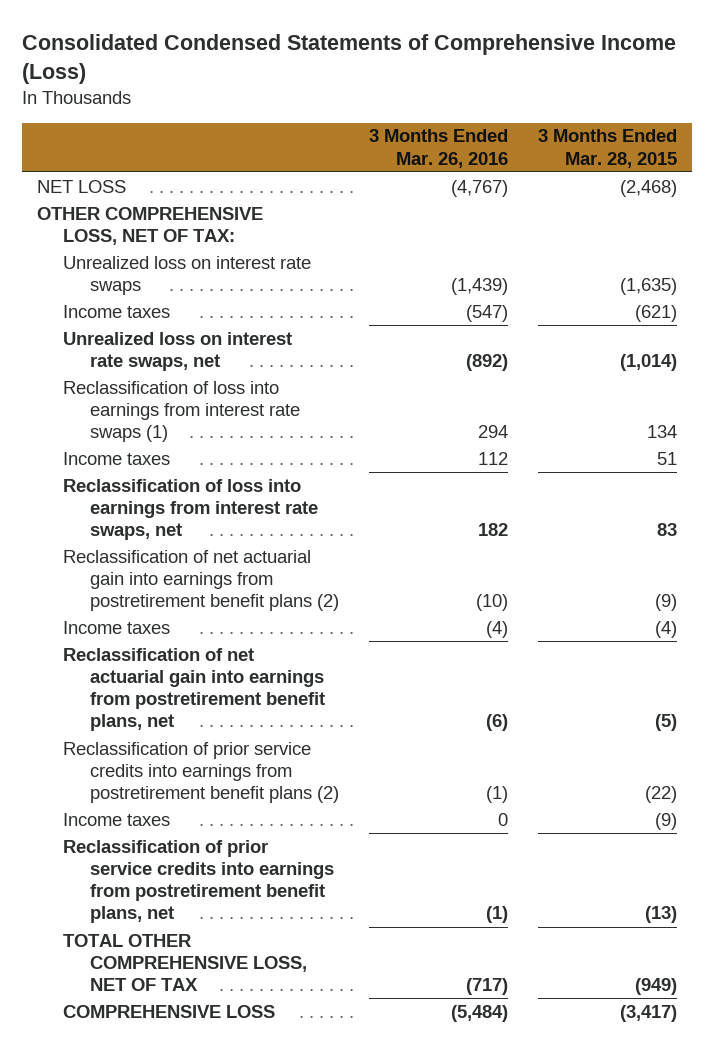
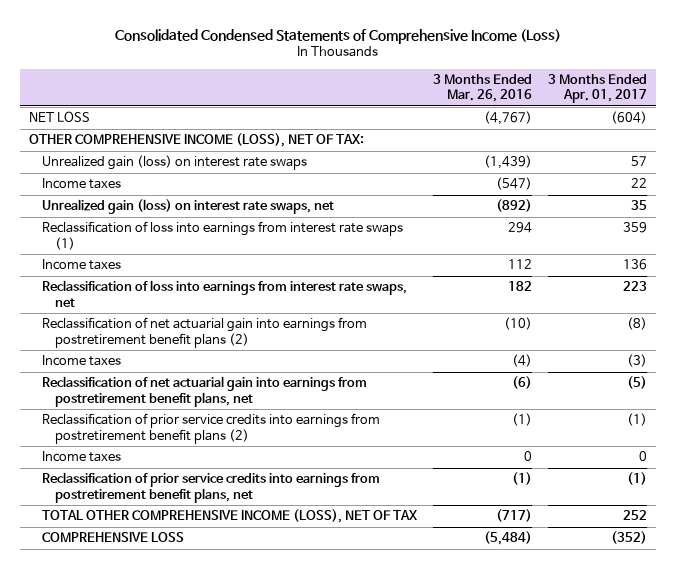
[538,129,678,168] 3 Months Ended Mar. 28, 2015 -> none
none -> [548,73,648,104] 3 Months Ended Apr. 01, 2017
[36,206,263,246] OTHER COMPREHENSIVE LOSS, NET OF TAX: -> [28,133,364,148] OTHER COMPREHENSIVE INCOME (LOSS), NET OF TAX:
[63,255,312,296] Unrealized loss on interest rate swaps -> [41,155,307,171] Unrealized gain (loss) on interest rate swaps
[63,331,293,372] Unrealized loss on interest rate swaps, net -> [41,199,334,215] Unrealized gain (loss) on interest rate swaps, net
[63,933,307,992] TOTAL OTHER COMPREHENSIVE LOSS, NET OF TAX -> [41,509,418,524] TOTAL OTHER COMPREHENSIVE INCOME (LOSS), NET OF TAX

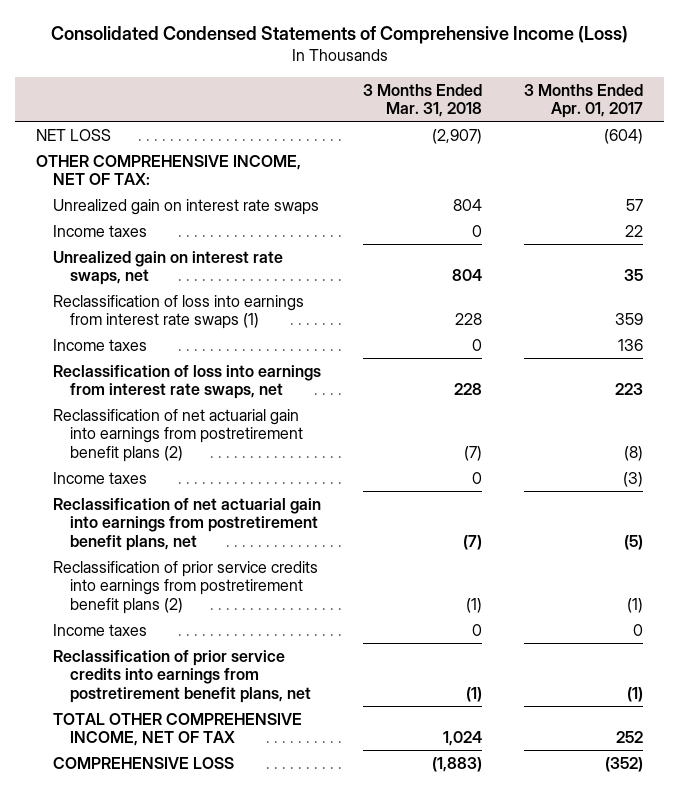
[433,73,533,103] 3 Months Ended Mar. 26, 2016 -> none
none -> [363,83,483,118] 3 Months Ended Mar. 31, 2018
[28,133,364,148] OTHER COMPREHENSIVE INCOME (LOSS), NET OF TAX: -> [36,154,302,186] OTHER COMPREHENSIVE INCOME, NET OF TAX:
[41,155,307,171] Unrealized gain (loss) on interest rate swaps -> [53,198,320,215] Unrealized gain on interest rate swaps
[41,199,334,215] Unrealized gain (loss) on interest rate swaps, net -> [53,250,284,286] Unrealized gain on interest rate swaps, net
[41,509,418,524] TOTAL OTHER COMPREHENSIVE INCOME (LOSS), NET OF TAX -> [53,712,303,747] TOTAL OTHER COMPREHENSIVE INCOME, NET OF TAX

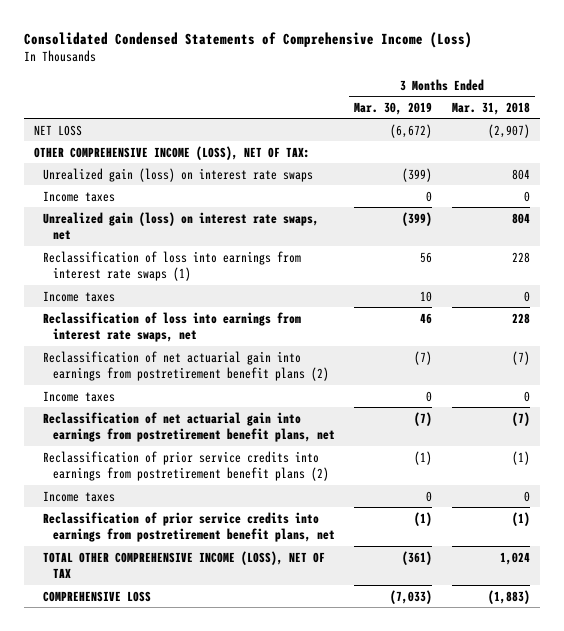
[524,83,644,119] 3 Months Ended Apr. 01, 2017 -> none
none -> [354,101,433,115] Mar. 30, 2019
[36,154,302,186] OTHER COMPREHENSIVE INCOME, NET OF TAX: -> [33,145,310,160] OTHER COMPREHENSIVE INCOME (LOSS), NET OF TAX:
[53,198,320,215] Unrealized gain on interest rate swaps -> [43,167,314,182] Unrealized gain (loss) on interest rate swaps
[53,250,284,286] Unrealized gain on interest rate swaps, net -> [43,211,320,240] Unrealized gain (loss) on interest rate swaps, net
[53,712,303,747] TOTAL OTHER COMPREHENSIVE INCOME, NET OF TAX -> [43,550,326,578] TOTAL OTHER COMPREHENSIVE INCOME (LOSS), NET OF TAX

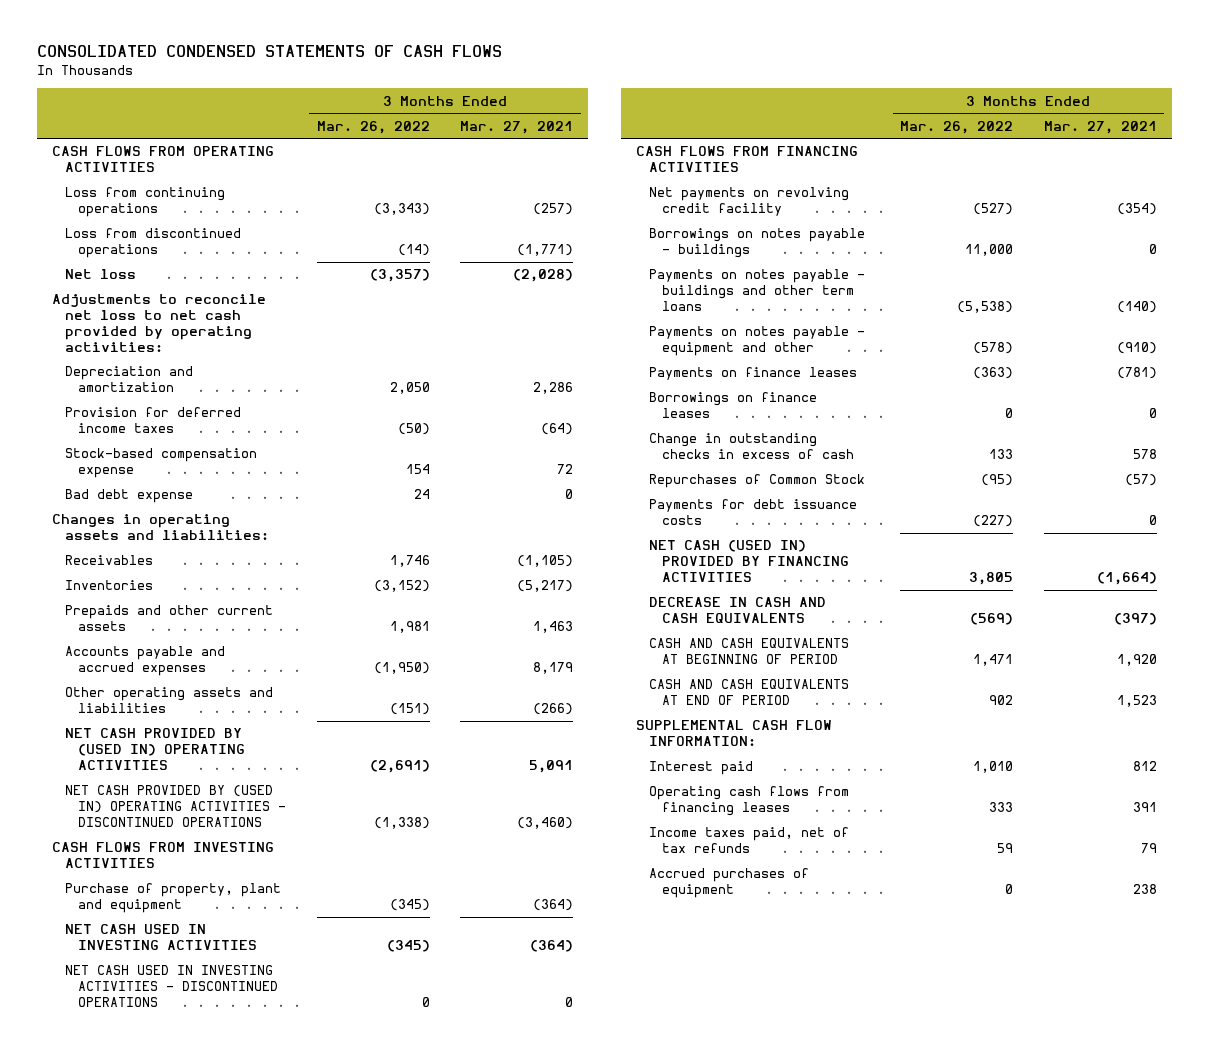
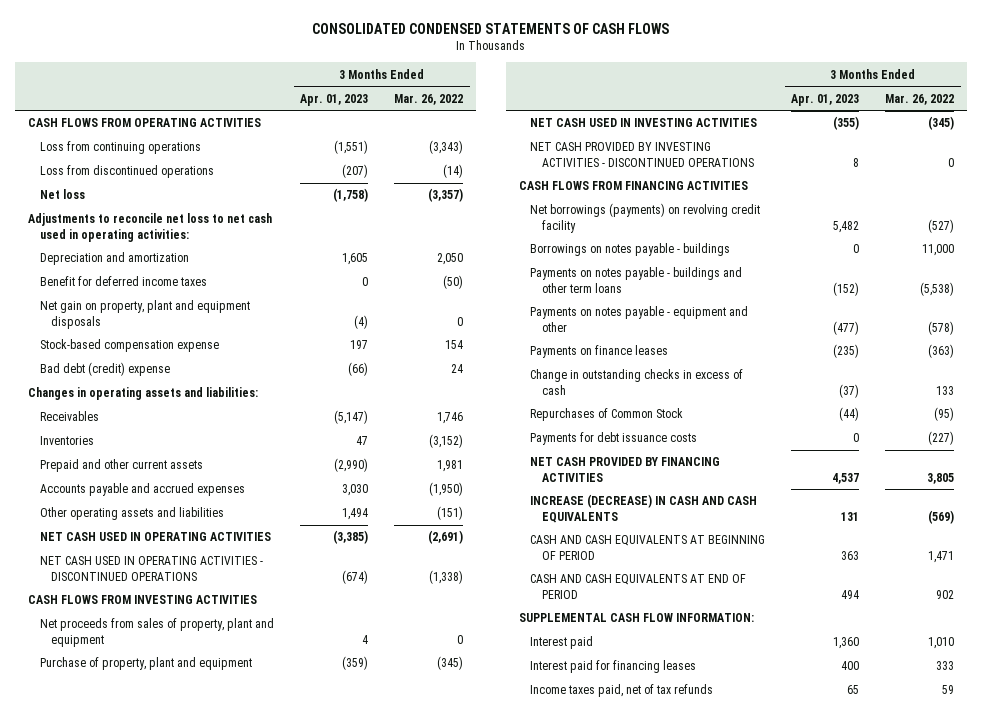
[460,120,574,134] Mar. 27, 2021 -> none
none -> [300,93,369,106] Apr. 01, 2023
[52,294,267,352] Adjustments to reconcile net loss to net cash provided by operating activities: -> [28,213,273,242] Adjustments to reconcile net loss to net cash used in operating activities:
[65,407,242,434] Provision for deferred income taxes -> [39,276,207,287] Benefit for deferred income taxes
none -> [39,300,250,329] Net gain on property, plant and equipment disposals
[65,489,194,504] Bad debt expense -> [39,362,170,377] Bad debt (credit) expense
[65,605,274,632] Prepaids and other current assets -> [39,459,203,473] Prepaid and other current assets
[65,728,246,771] NET CASH PROVIDED BY (USED IN) OPERATING ACTIVITIES -> [39,532,271,542] NET CASH USED IN OPERATING ACTIVITIES
[65,785,287,828] NET CASH PROVIDED BY (USED IN) OPERATING ACTIVITIES - DISCONTINUED OPERATIONS -> [39,556,263,581] NET CASH USED IN OPERATING ACTIVITIES - DISCONTINUED OPERATIONS
none -> [39,618,274,647] Net proceeds from sales of property, plant and equipment
[65,965,279,1008] NET CASH USED IN INVESTING ACTIVITIES - DISCONTINUED OPERATIONS -> [530,142,754,167] NET CASH PROVIDED BY INVESTING ACTIVITIES - DISCONTINUED OPERATIONS
[648,187,849,217] Net payments on revolving credit facility -> [530,203,761,233] Net borrowings (payments) on revolving credit facility
[648,392,817,419] Borrowings on finance leases -> none
[648,540,849,583] NET CASH (USED IN) PROVIDED BY FINANCING ACTIVITIES -> [530,457,721,482] NET CASH PROVIDED BY FINANCING ACTIVITIES
[648,597,826,624] DECREASE IN CASH AND CASH EQUIVALENTS -> [530,494,758,523] INCREASE (DECREASE) IN CASH AND CASH EQUIVALENTS
[648,786,849,817] Operating cash flows from financing leases -> [530,660,697,674] Interest paid for financing leases
[648,868,809,899] Accrued purchases of equipment -> none

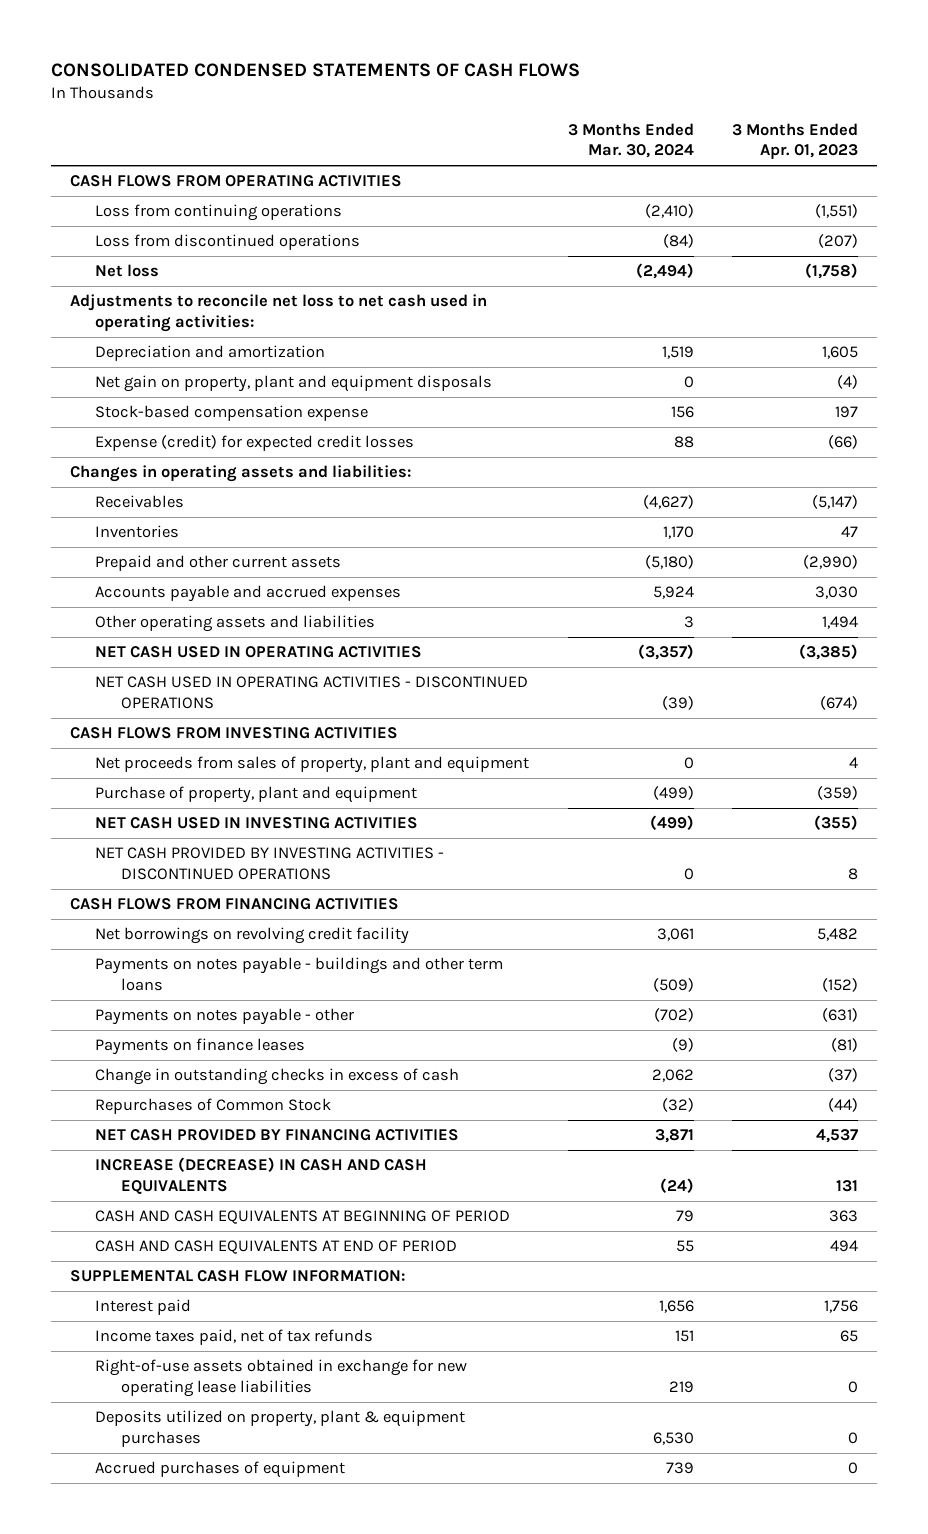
[394,93,464,105] Mar. 26, 2022 -> none
none -> [567,123,694,159] 3 Months Ended Mar. 30, 2024
[39,276,207,287] Benefit for deferred income taxes -> none
[39,362,170,377] Bad debt (credit) expense -> [95,435,415,452] Expense (credit) for expected credit losses
[530,243,731,257] Borrowings on notes payable - buildings -> none
[530,203,761,233] Net borrowings (payments) on revolving credit facility -> [95,927,410,945] Net borrowings on revolving credit facility
[530,306,749,332] Payments on notes payable - equipment and other -> [95,1008,355,1026] Payments on notes payable - other
[833,320,860,335] (477) -> [822,1008,859,1023] (631)
[833,344,860,359] (235) -> [831,1038,859,1053] (81)
[530,432,698,446] Payments for debt issuance costs -> none
[530,660,697,674] Interest paid for financing leases -> none
[833,637,860,650] 1,360 -> [824,1300,859,1314] 1,756
none -> [95,1359,468,1397] Right-of-use assets obtained in exchange for new operating lease liabilities
none -> [95,1410,466,1447] Deposits utilized on property, plant & equipment purchases
none -> [95,1461,346,1479] Accrued purchases of equipment

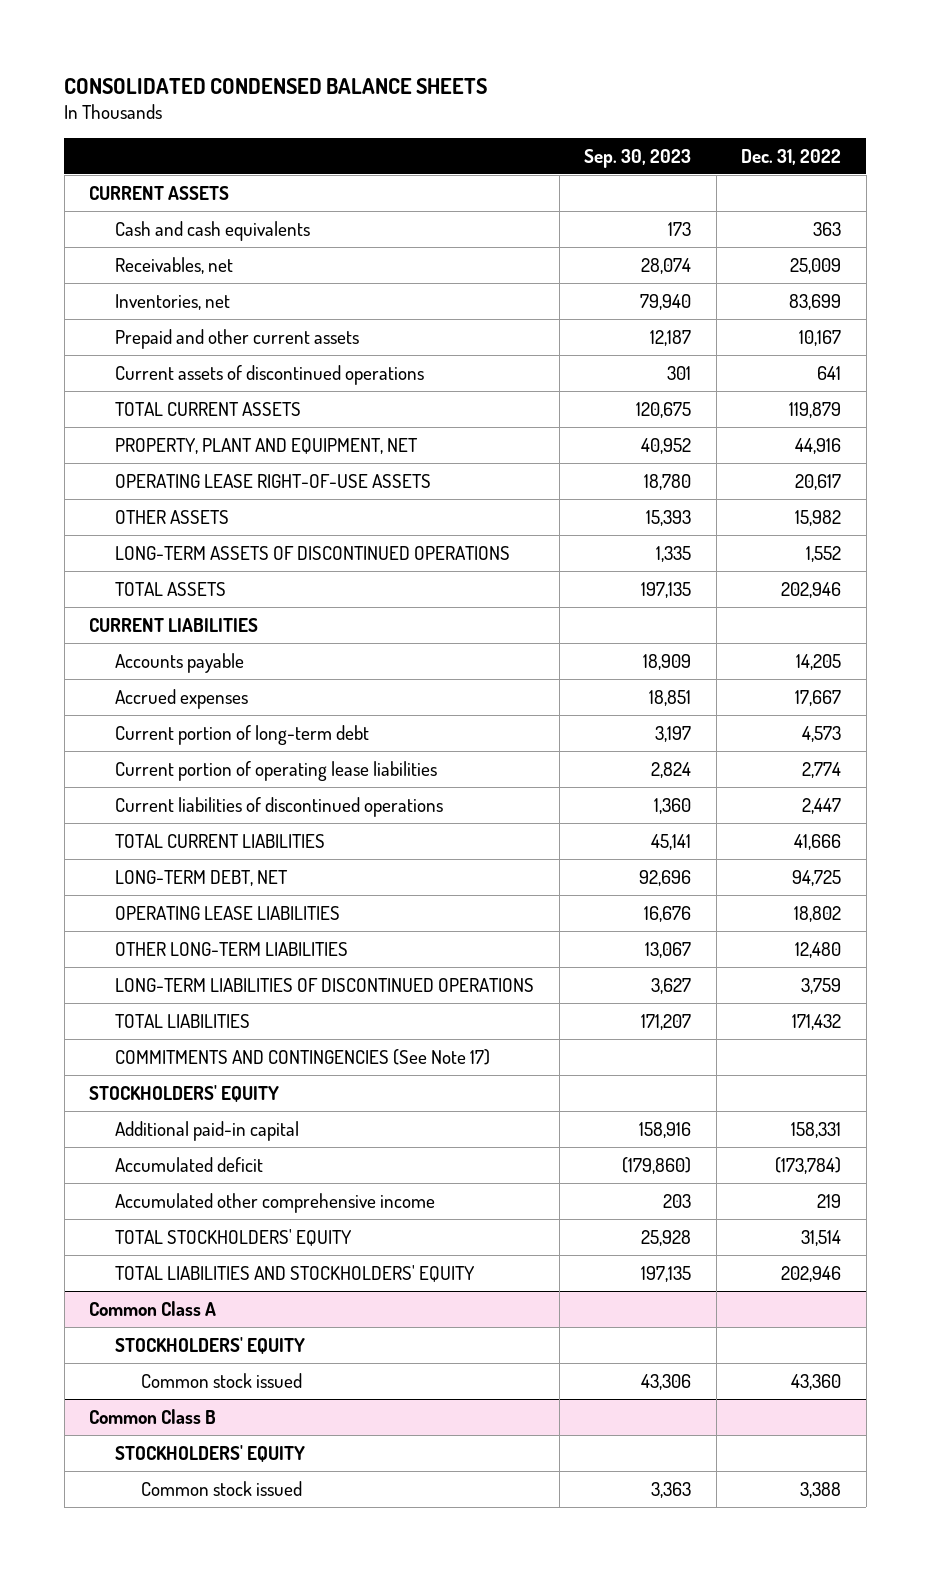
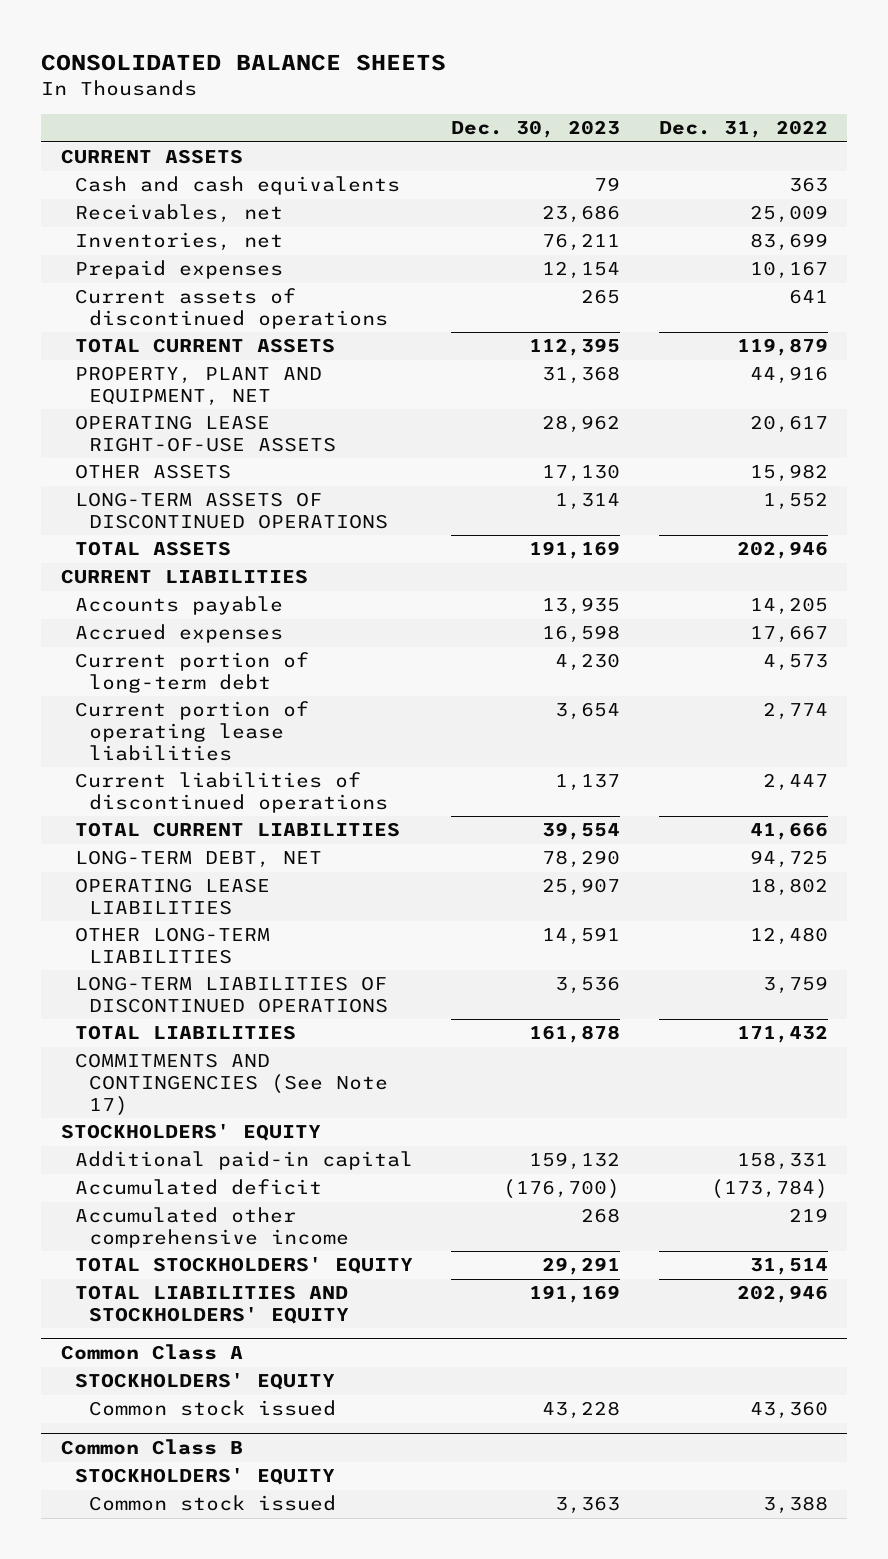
[64,77,488,94] CONSOLIDATED CONDENSED BALANCE SHEETS -> [41,54,447,72] CONSOLIDATED BALANCE SHEETS
[584,148,692,168] Sep. 30, 2023 -> none
none -> [451,120,621,139] Dec. 30, 2023
[115,328,360,349] Prepaid and other current assets -> [74,260,283,280] Prepaid expenses

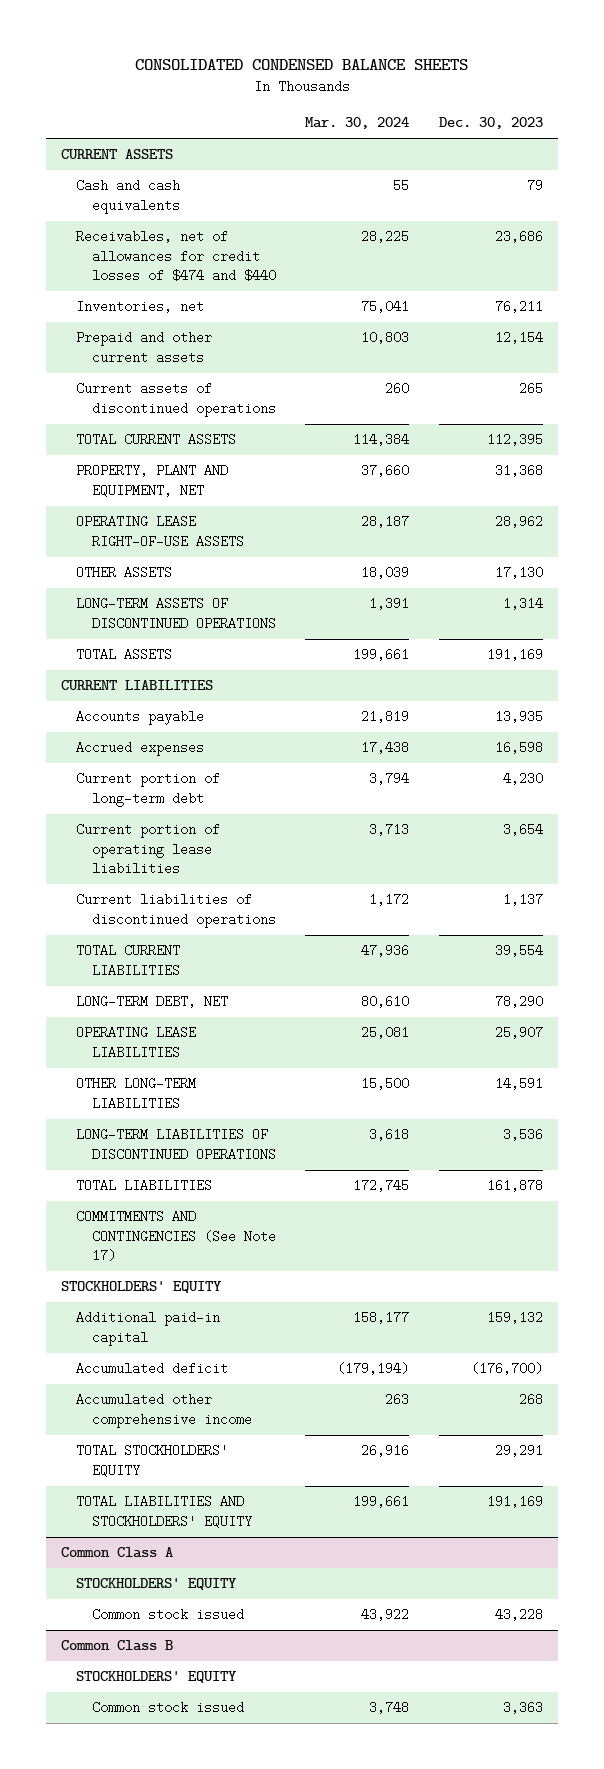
[41,54,447,72] CONSOLIDATED BALANCE SHEETS -> [134,59,468,71] CONSOLIDATED CONDENSED BALANCE SHEETS
[658,120,828,139] Dec. 31, 2022 -> none
none -> [305,117,410,130] Mar. 30, 2024
[74,204,283,224] Receivables, net -> [76,230,276,283] Receivables, net of allowances for credit losses of $474 and $440
[74,260,283,280] Prepaid expenses -> [76,331,213,364] Prepaid and other current assets

